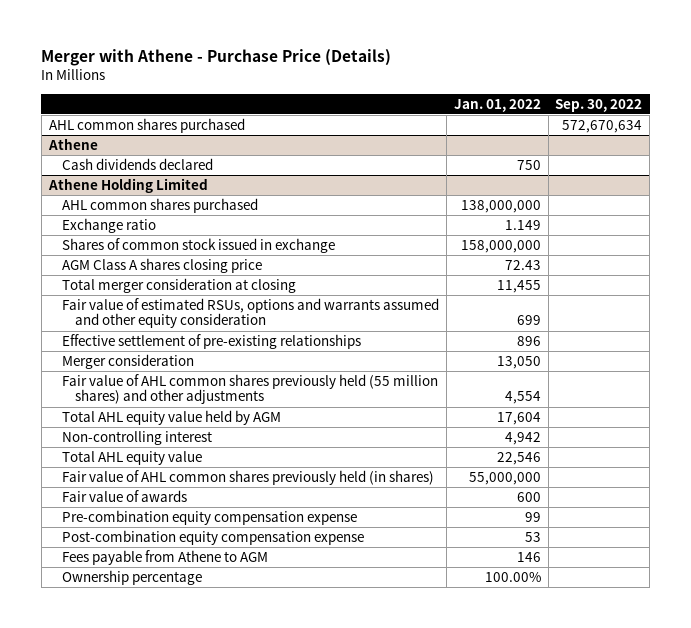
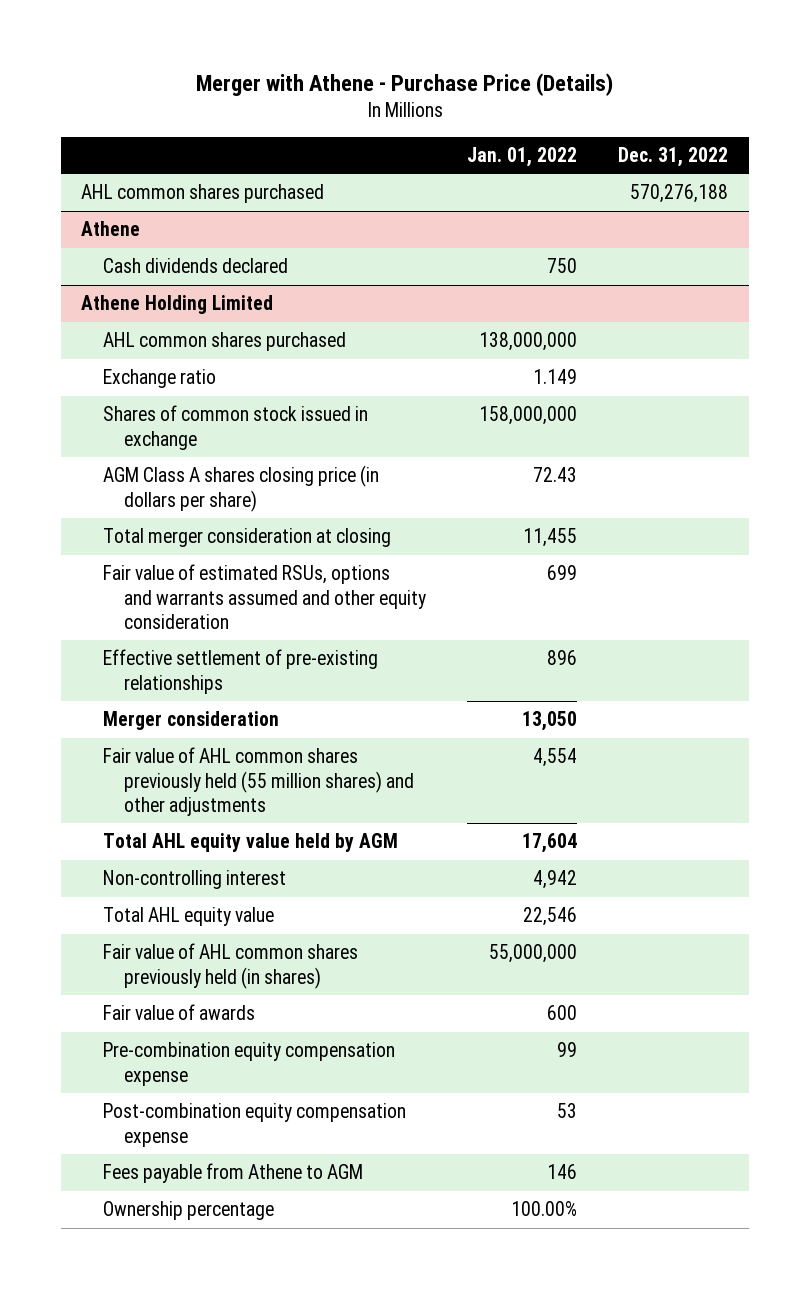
[555,98,643,112] Sep. 30, 2022 -> none
none -> [618,146,729,167] Dec. 31, 2022
[61,258,262,274] AGM Class A shares closing price -> [102,465,379,512] AGM Class A shares closing price (in dollars per share)

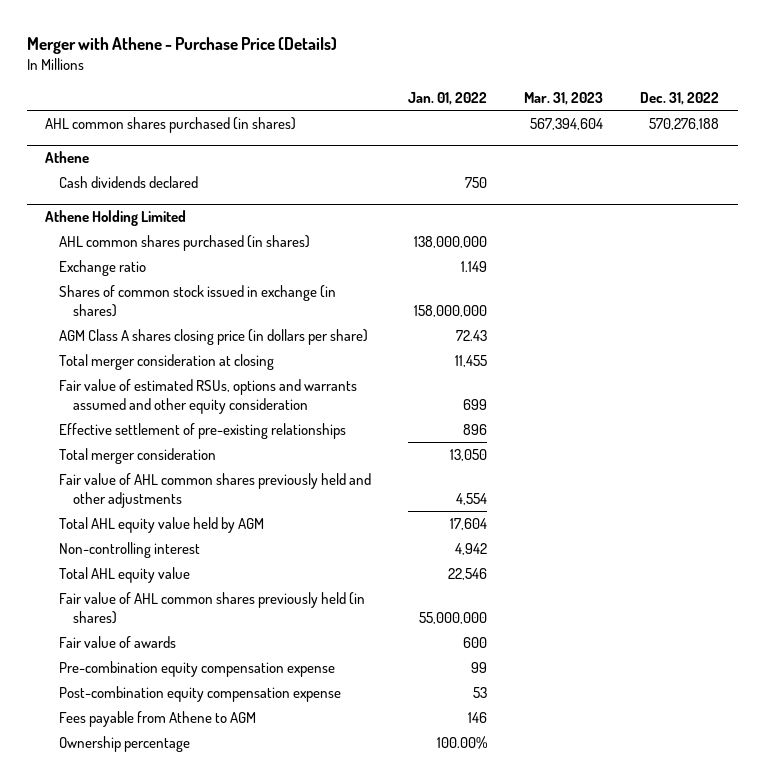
none -> [524,92,604,106] Mar. 31, 2023
[81,184,325,204] AHL common shares purchased -> [45,116,297,133] AHL common shares purchased (in shares)
[102,332,346,352] AHL common shares purchased -> [58,234,310,251] AHL common shares purchased (in shares)
[102,405,368,450] Shares of common stock issued in exchange -> [58,284,336,317] Shares of common stock issued in exchange (in shares)
[102,711,279,731] Merger consideration -> [58,447,216,464] Total merger consideration
[102,747,415,816] Fair value of AHL common shares previously held (55 million shares) and other adjustments -> [58,472,371,508] Fair value of AHL common shares previously held and other adjustments

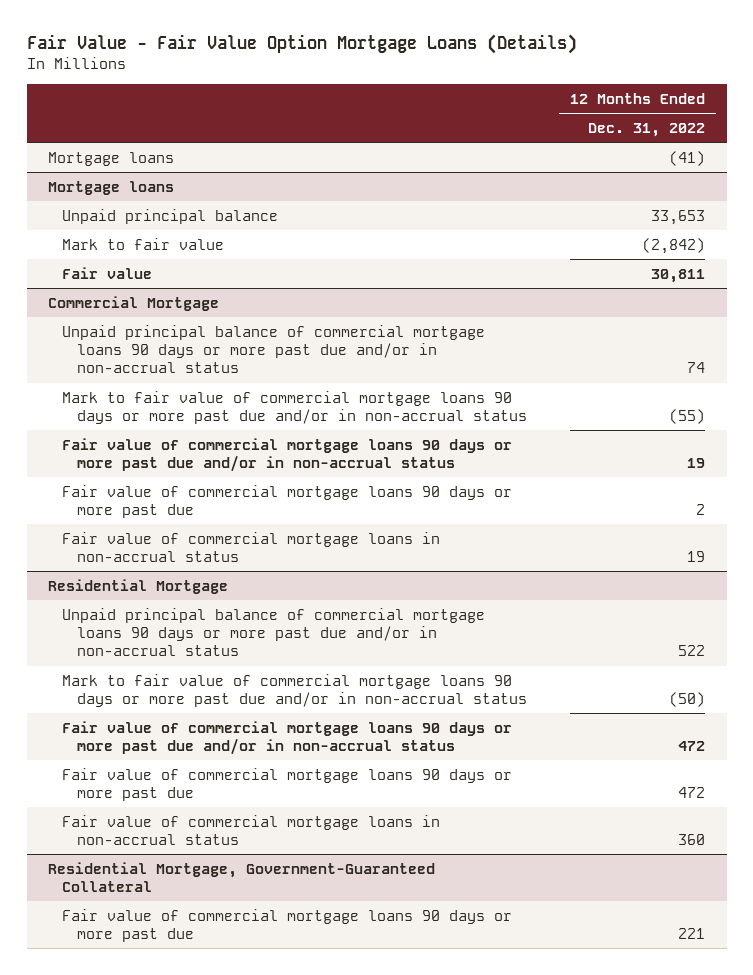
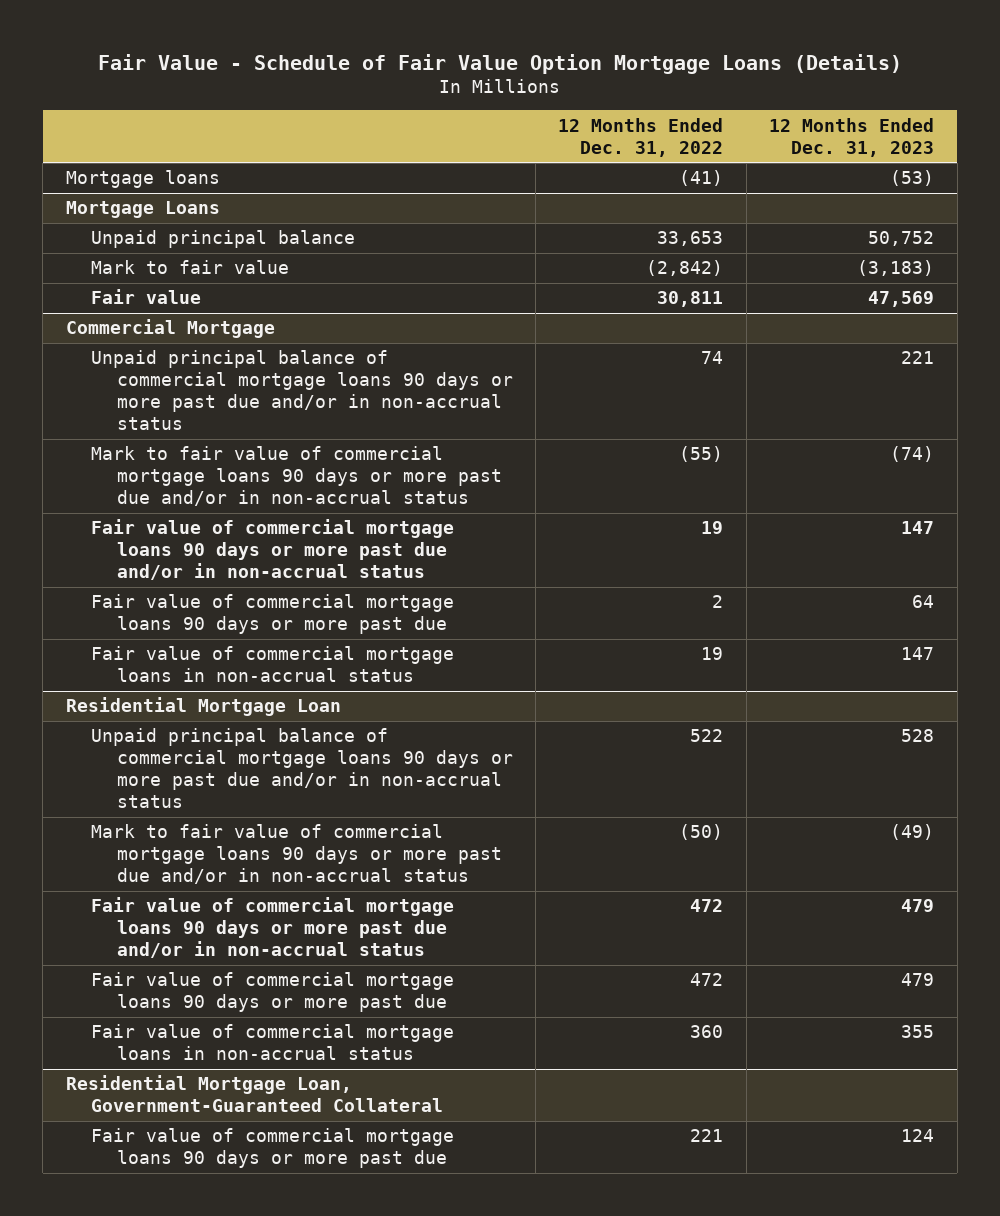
[26,34,577,55] Fair Value - Fair Value Option Mortgage Loans (Details) -> [97,53,902,74] Fair Value - Schedule of Fair Value Option Mortgage Loans (Details)
none -> [769,117,935,157] 12 Months Ended Dec. 31, 2023
[48,180,175,195] Mortgage loans -> [65,201,220,219] Mortgage Loans
[48,578,229,594] Residential Mortgage -> [65,697,341,717] Residential Mortgage Loan
[48,861,436,892] Residential Mortgage, Government-Guaranteed Collateral -> [65,1075,444,1113] Residential Mortgage Loan, Government-Guaranteed Collateral

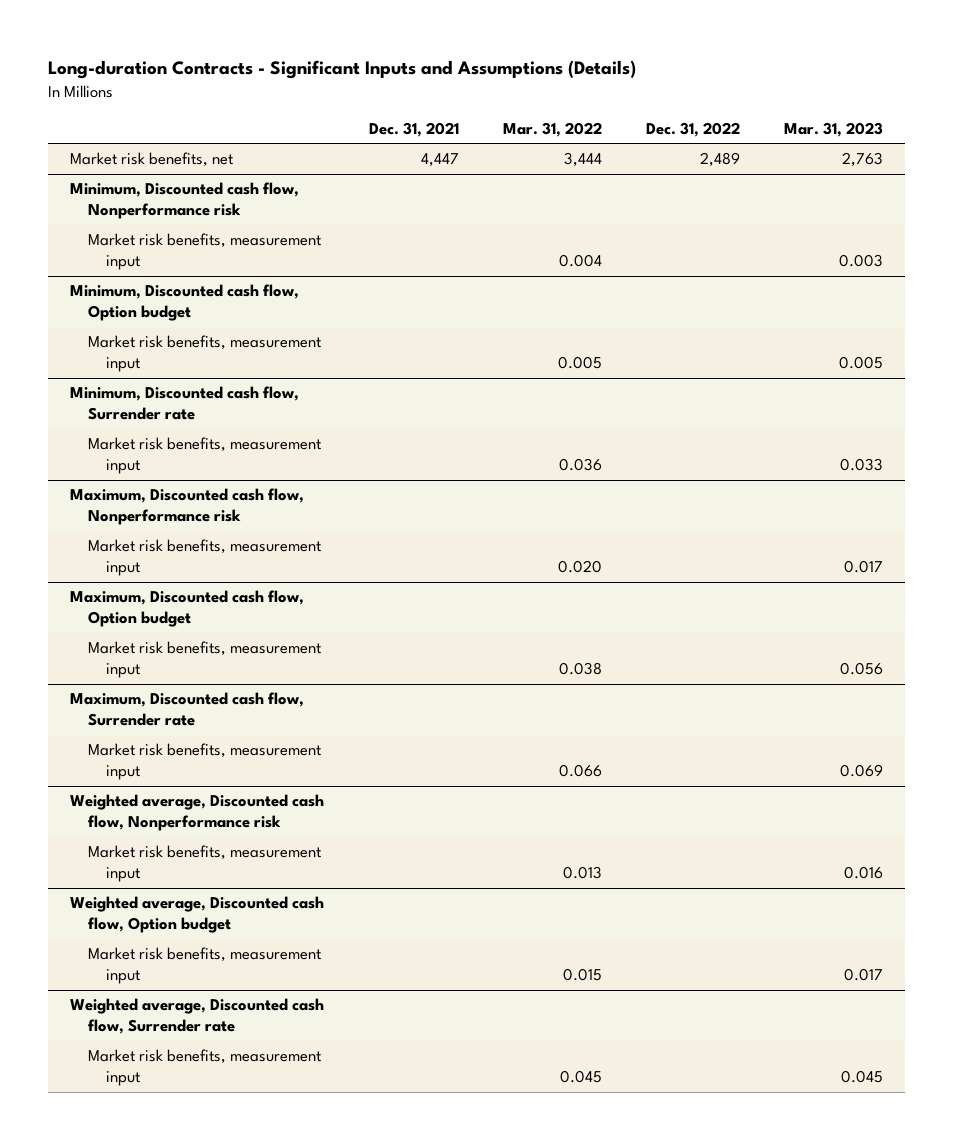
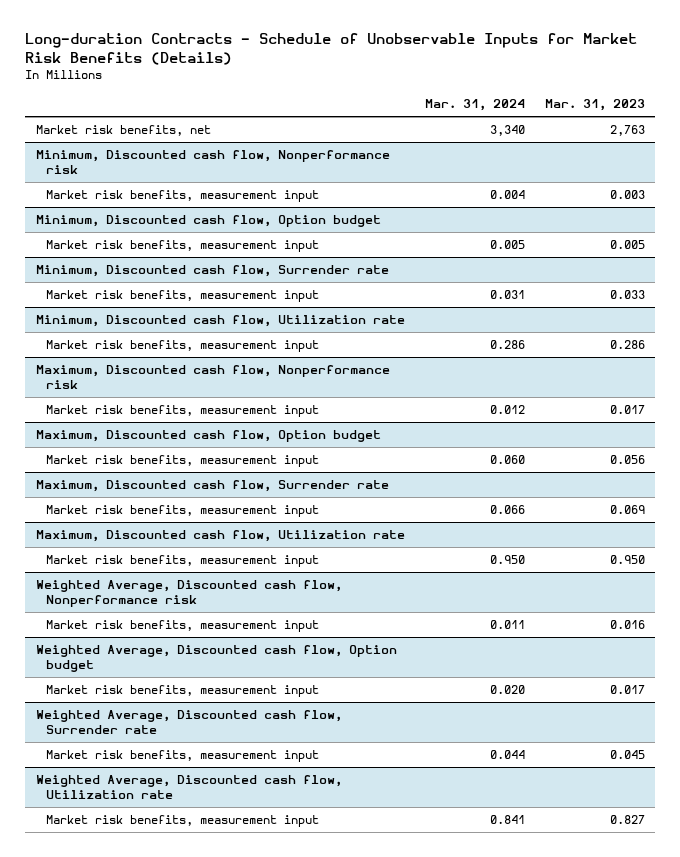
[48,60,637,80] Long-duration Contracts - Significant Inputs and Assumptions (Details) -> [25,33,638,65] Long-duration Contracts - Schedule of Unobservable Inputs for Market Risk Benefits (Details)
[368,121,459,137] Dec. 31, 2021 -> none
[502,121,602,137] Mar. 31, 2022 -> none
[645,121,740,137] Dec. 31, 2022 -> none
none -> [424,99,525,112] Mar. 31, 2024
none -> [35,315,405,328] Minimum, Discounted cash flow, Utilization rate
none -> [45,340,319,353] Market risk benefits, measurement input
none -> [35,530,405,543] Maximum, Discounted cash flow, Utilization rate
none -> [45,555,319,568] Market risk benefits, measurement input
[70,794,325,832] Weighted average, Discounted cash flow, Nonperformance risk -> [35,580,342,608] Weighted Average, Discounted cash flow, Nonperformance risk
[70,896,325,934] Weighted average, Discounted cash flow, Option budget -> [35,645,397,673] Weighted Average, Discounted cash flow, Option budget
[70,998,325,1035] Weighted average, Discounted cash flow, Surrender rate -> [35,710,342,735] Weighted Average, Discounted cash flow, Surrender rate
none -> [35,775,342,800] Weighted Average, Discounted cash flow, Utilization rate
none -> [45,815,319,828] Market risk benefits, measurement input

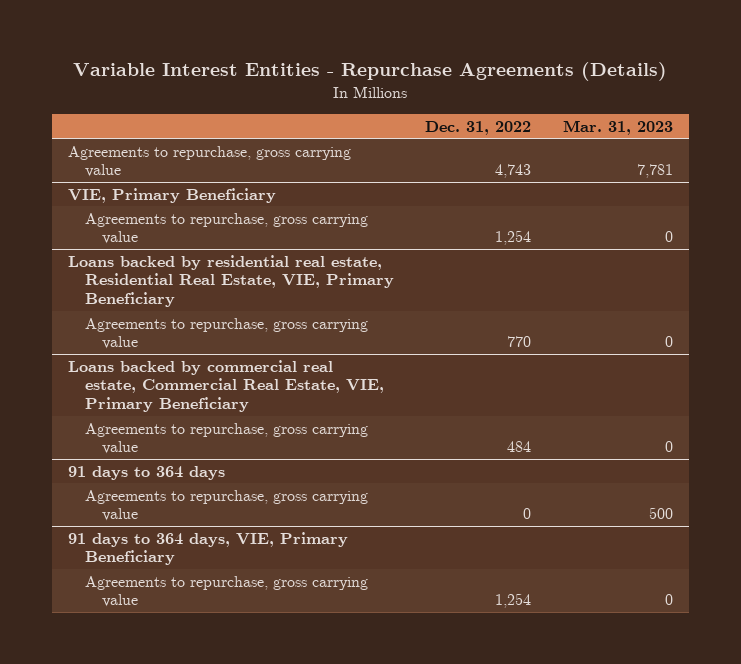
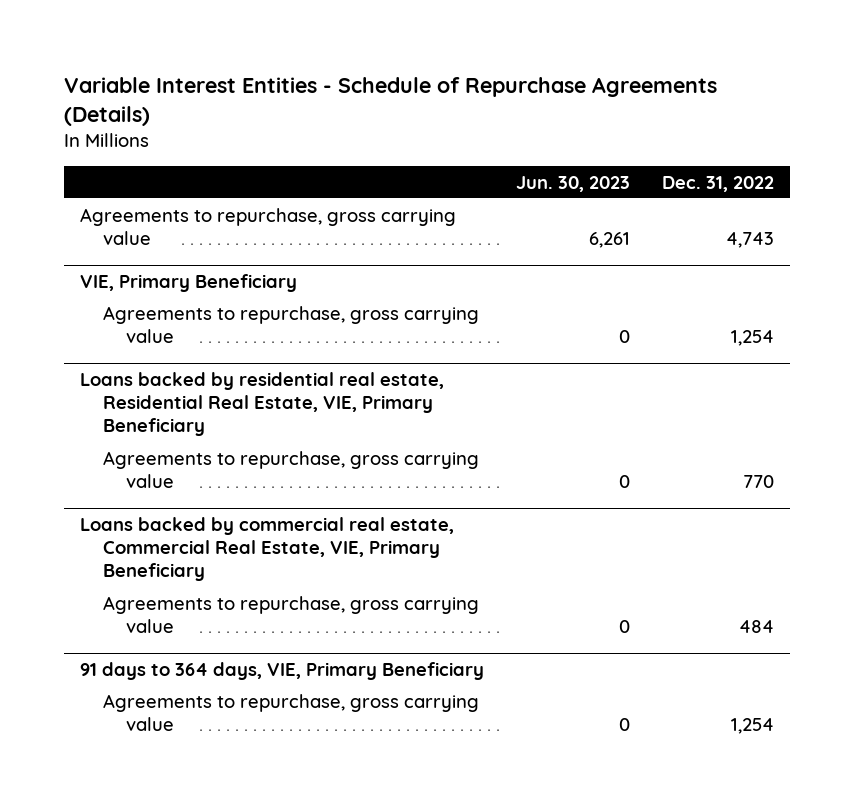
[73,62,668,82] Variable Interest Entities - Repurchase Agreements (Details) -> [64,77,718,127] Variable Interest Entities - Schedule of Repurchase Agreements (Details)
[563,119,674,135] Mar. 31, 2023 -> none
none -> [516,175,631,192] Jun. 30, 2023
[67,465,225,480] 91 days to 364 days -> none
[84,489,368,522] Agreements to repurchase, gross carrying value -> none

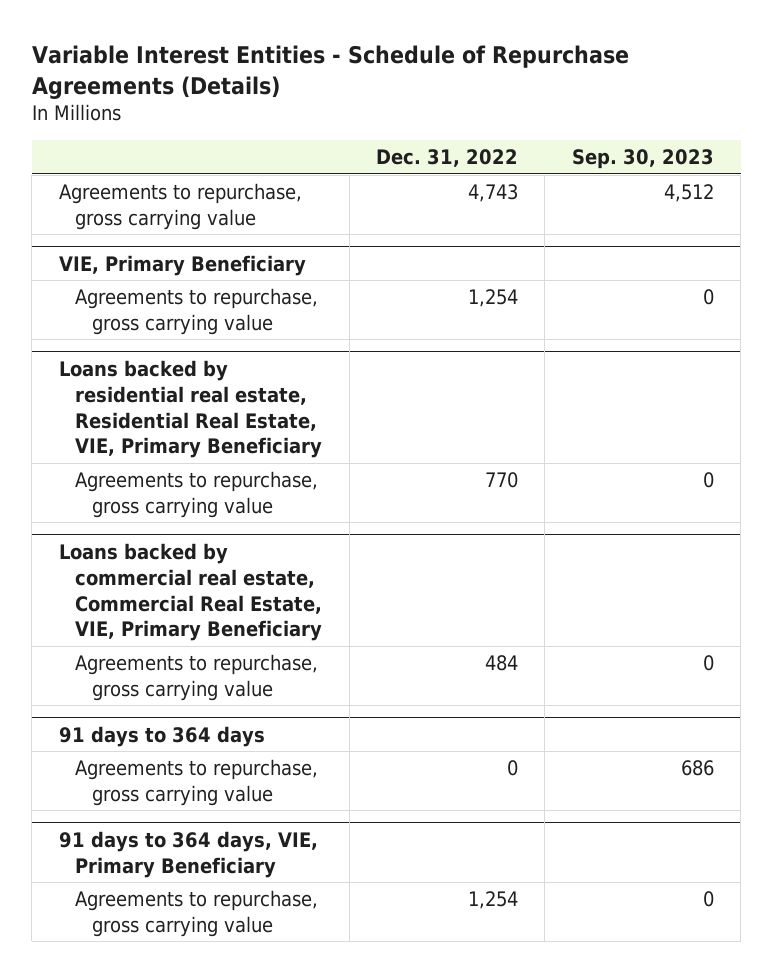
[516,175,631,192] Jun. 30, 2023 -> none
none -> [571,149,714,170] Sep. 30, 2023
none -> [58,725,265,747] 91 days to 364 days
none -> [75,758,319,806] Agreements to repurchase, gross carrying value

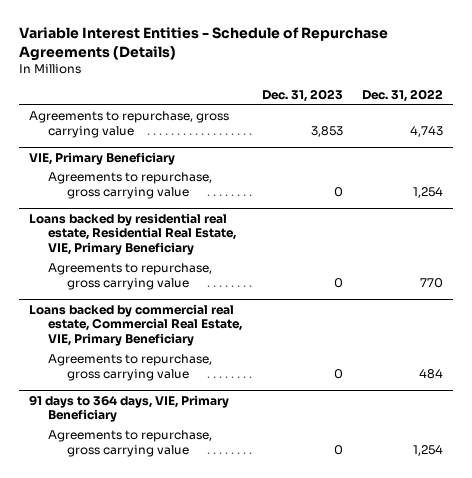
[571,149,714,170] Sep. 30, 2023 -> none
none -> [261,89,343,103] Dec. 31, 2023
[58,725,265,747] 91 days to 364 days -> none
[75,758,319,806] Agreements to repurchase, gross carrying value -> none

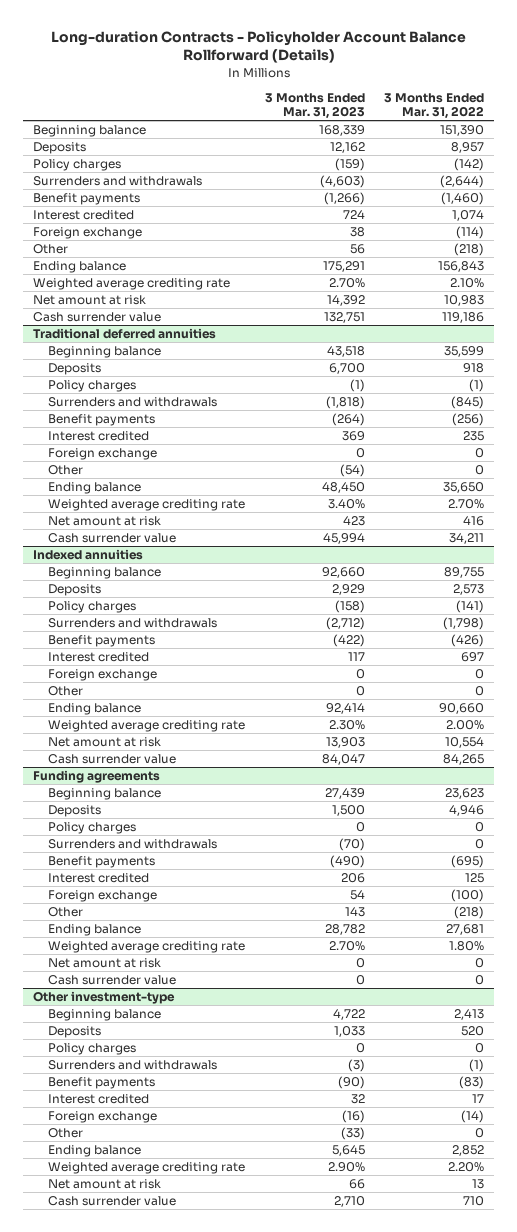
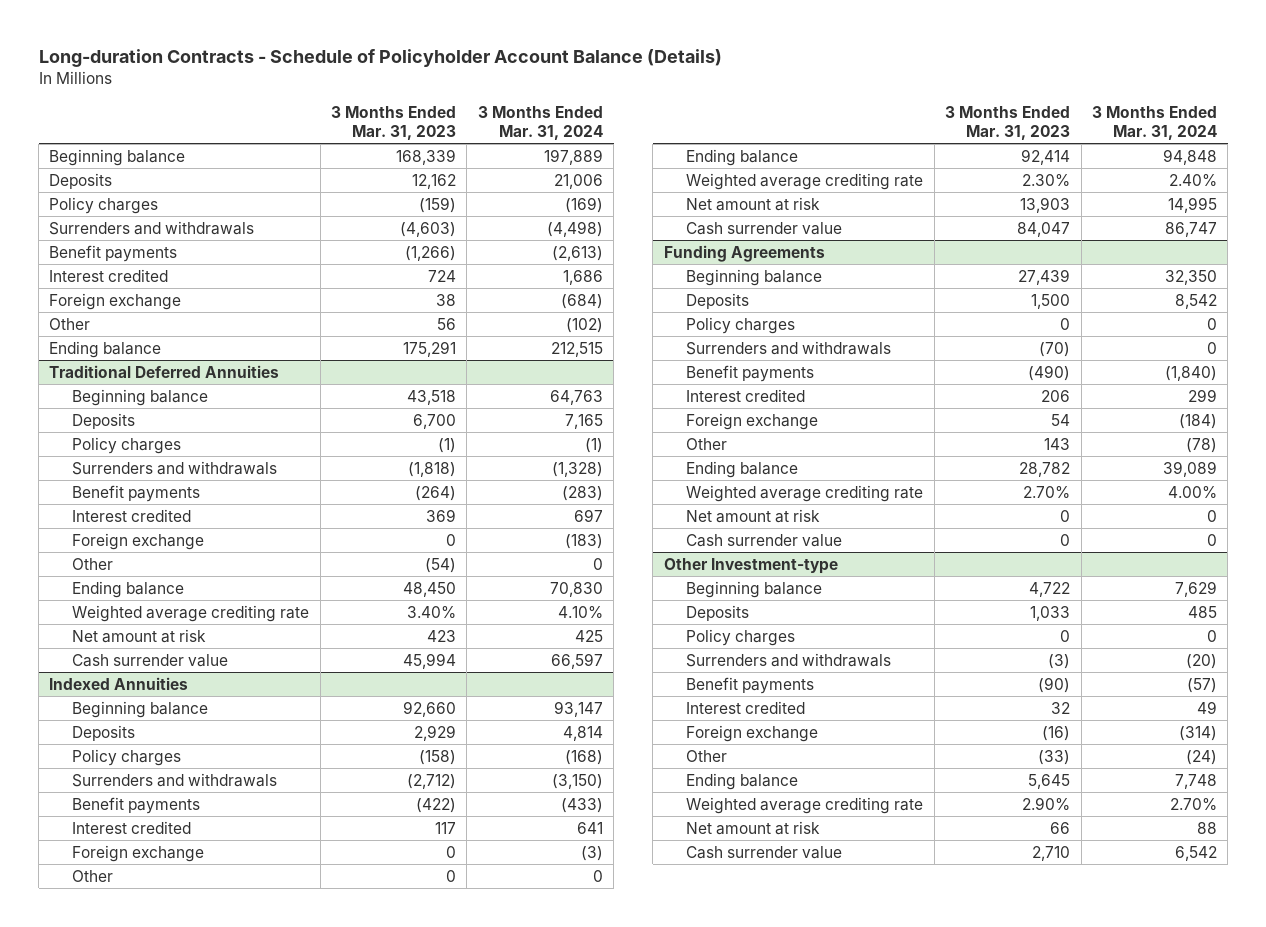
[50,30,466,64] Long-duration Contracts - Policyholder Account Balance Rollforward (Details) -> [38,49,722,68] Long-duration Contracts - Schedule of Policyholder Account Balance (Details)
[384,92,485,120] 3 Months Ended Mar. 31, 2022 -> none
none -> [477,105,603,140] 3 Months Ended Mar. 31, 2024
[32,278,230,291] Weighted average crediting rate -> none
[32,295,146,306] Net amount at risk -> none
[32,312,161,323] Cash surrender value -> none
[32,328,216,340] Traditional deferred annuities -> [49,364,280,378] Traditional Deferred Annuities
[32,549,143,561] Indexed annuities -> [49,676,189,690] Indexed Annuities
[32,770,160,784] Funding agreements -> [663,244,825,262] Funding Agreements
[32,991,175,1005] Other investment-type -> [663,557,838,574] Other Investment-type

